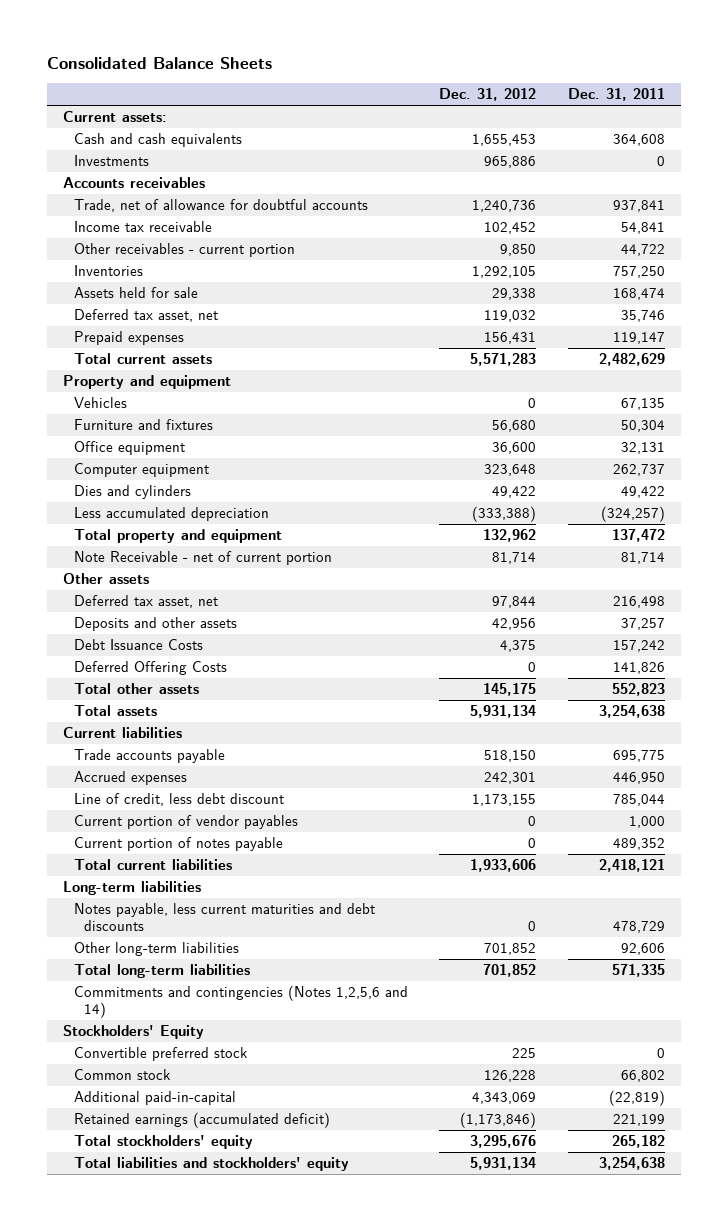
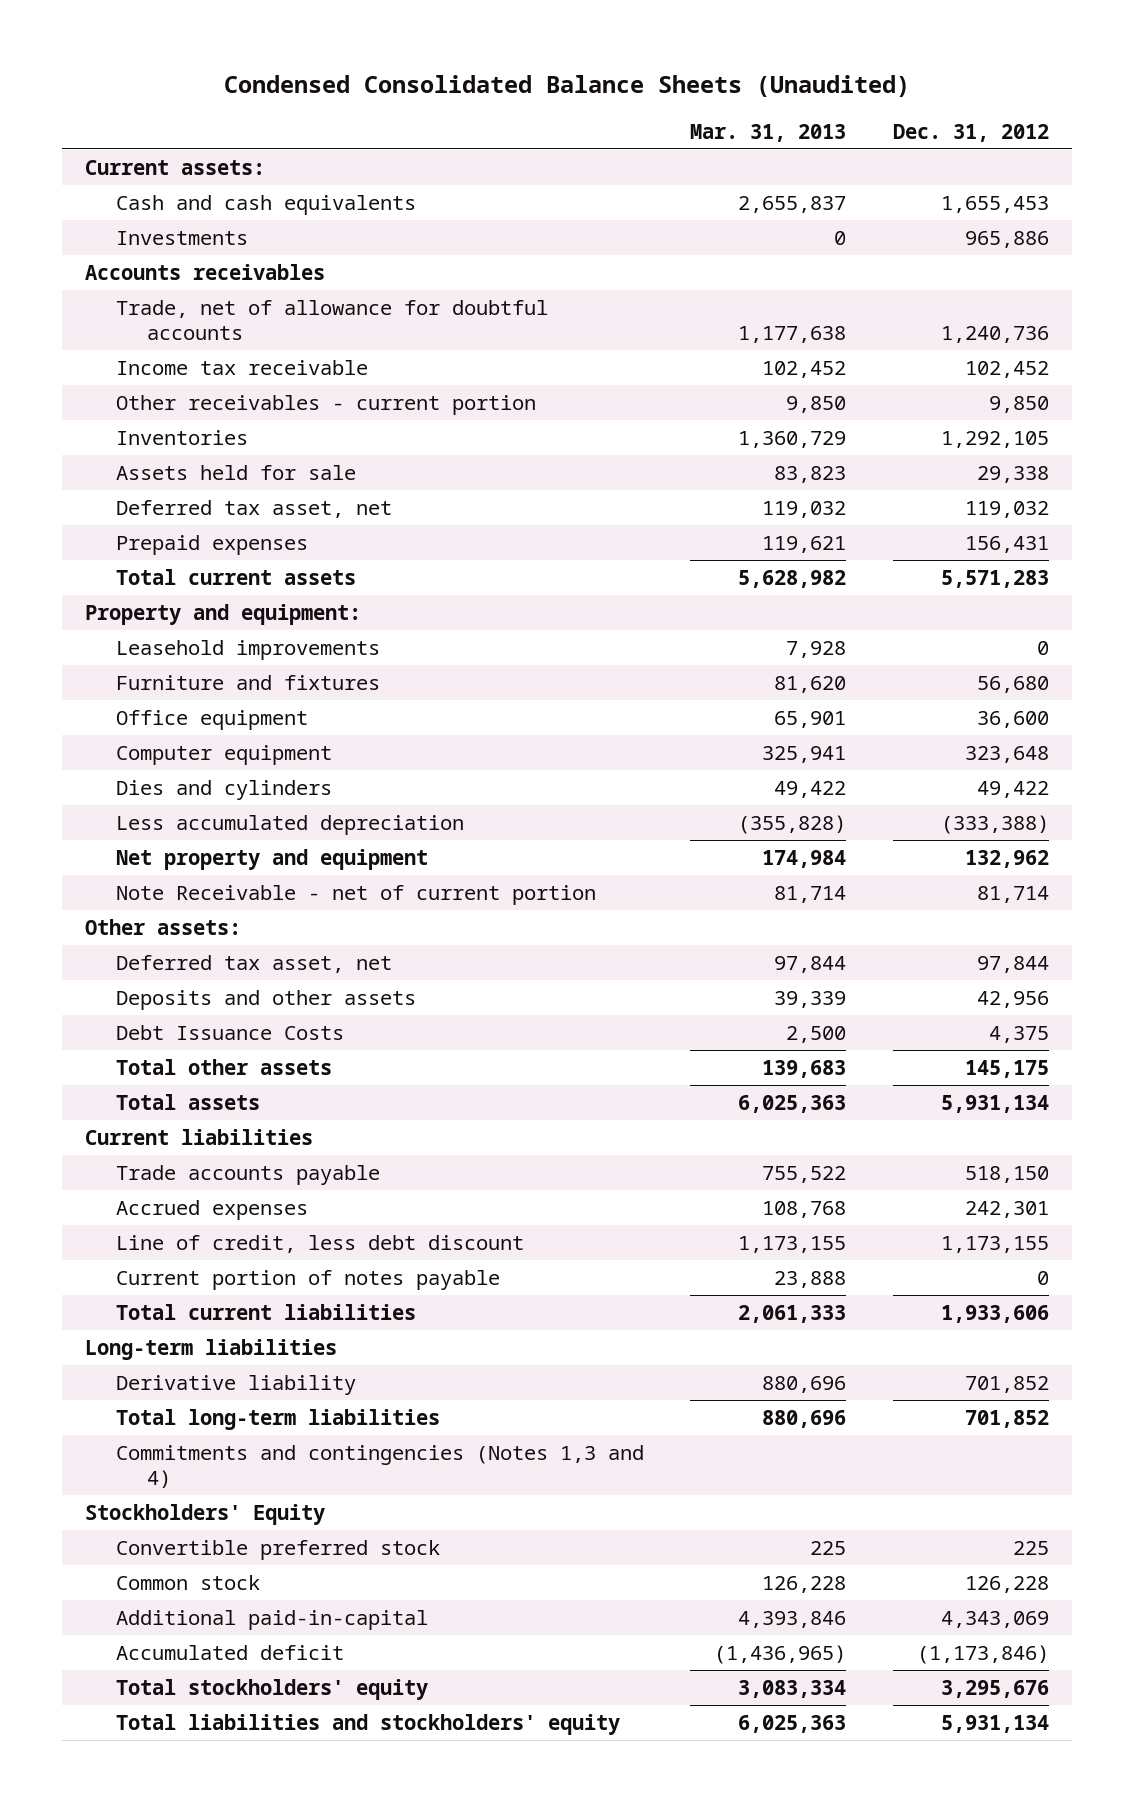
[46,57,272,70] Consolidated Balance Sheets -> [224,75,911,98] Condensed Consolidated Balance Sheets (Unaudited)
[568,88,666,102] Dec. 31, 2011 -> none
none -> [690,123,847,142] Mar. 31, 2013
[73,396,127,408] Vehicles -> none
[62,374,231,389] Property and equipment -> [85,603,362,625] Property and equipment:
none -> [115,639,380,660] Leasehold improvements
[73,528,282,543] Total property and equipment -> [115,848,428,870] Net property and equipment
[62,572,149,584] Other assets -> [85,918,242,935] Other assets:
[73,660,227,675] Deferred Offering Costs -> none
[73,814,298,829] Current portion of vendor payables -> none
[73,902,375,932] Notes payable, less current maturities and debt discounts -> none
[73,941,239,956] Other long-term liabilities -> [115,1374,356,1395] Derivative liability
[73,984,408,1019] Commitments and contingencies (Notes 1,2,5,6 and 14) -> [115,1444,644,1488] Commitments and contingencies (Notes 1,3 and 4)
[73,1111,330,1128] Retained earnings (accumulated deficit) -> [115,1644,344,1660] Accumulated deficit

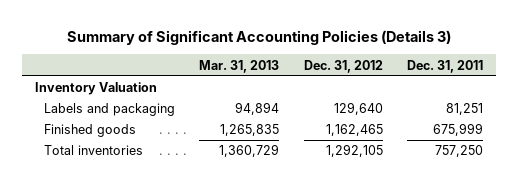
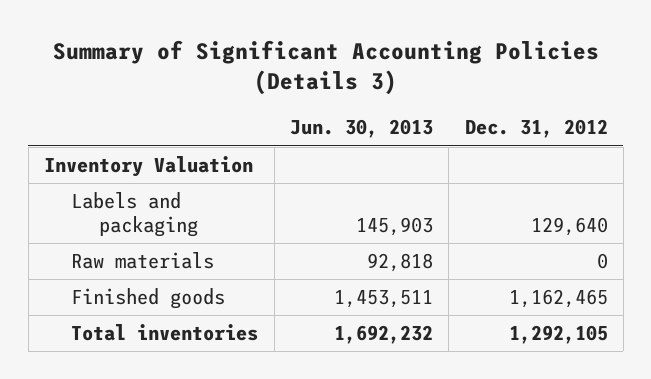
[199,59,280,73] Mar. 31, 2013 -> none
[407,59,484,73] Dec. 31, 2011 -> none
none -> [290,119,434,139] Jun. 30, 2013
none -> [71,252,215,270] Raw materials

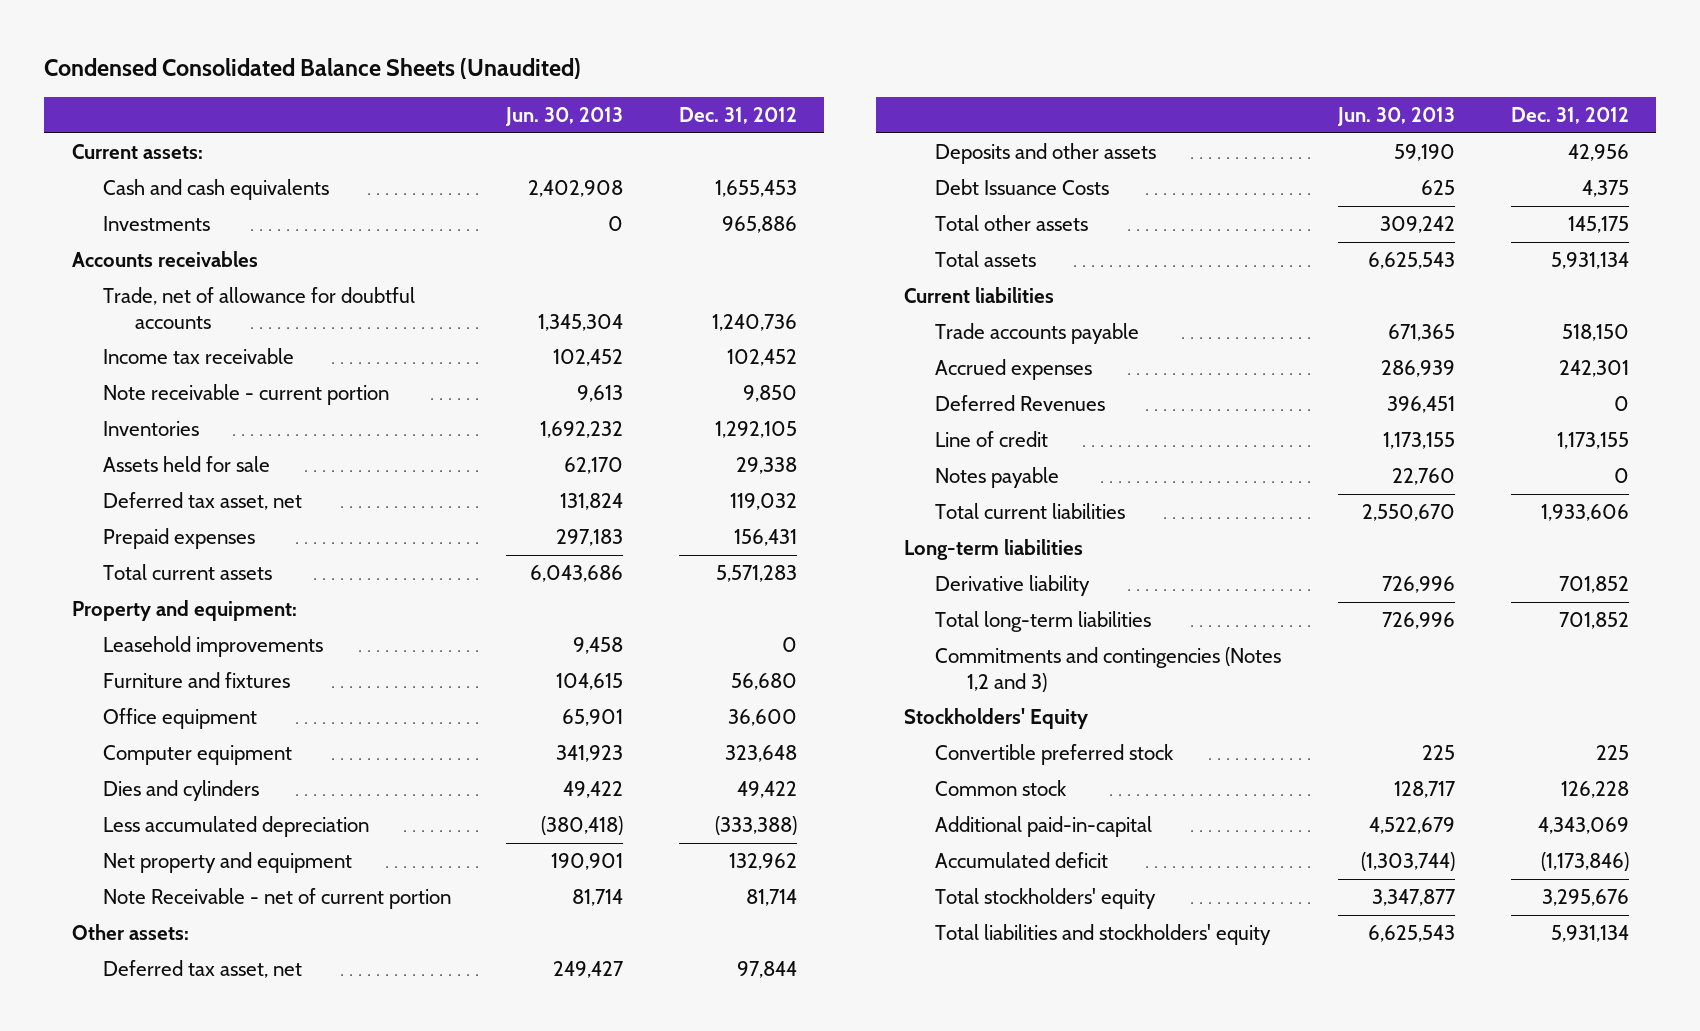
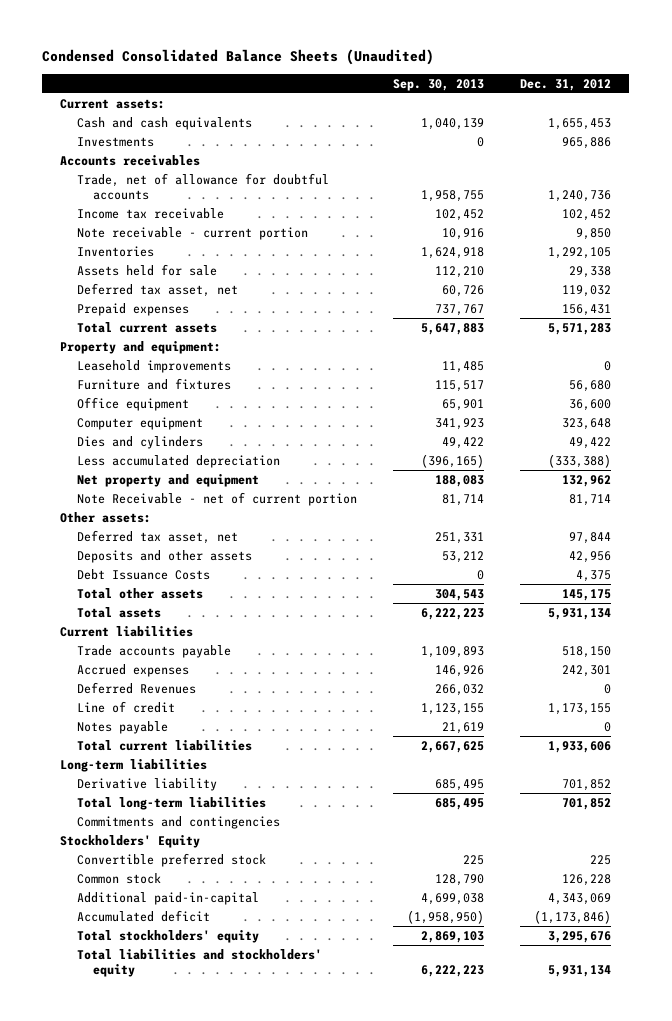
[505,106,624,126] Jun. 30, 2013 -> none
none -> [393,78,485,91] Sep. 30, 2013
[935,647,1282,692] Commitments and contingencies (Notes 1,2 and 3) -> [76,815,280,829] Commitments and contingencies

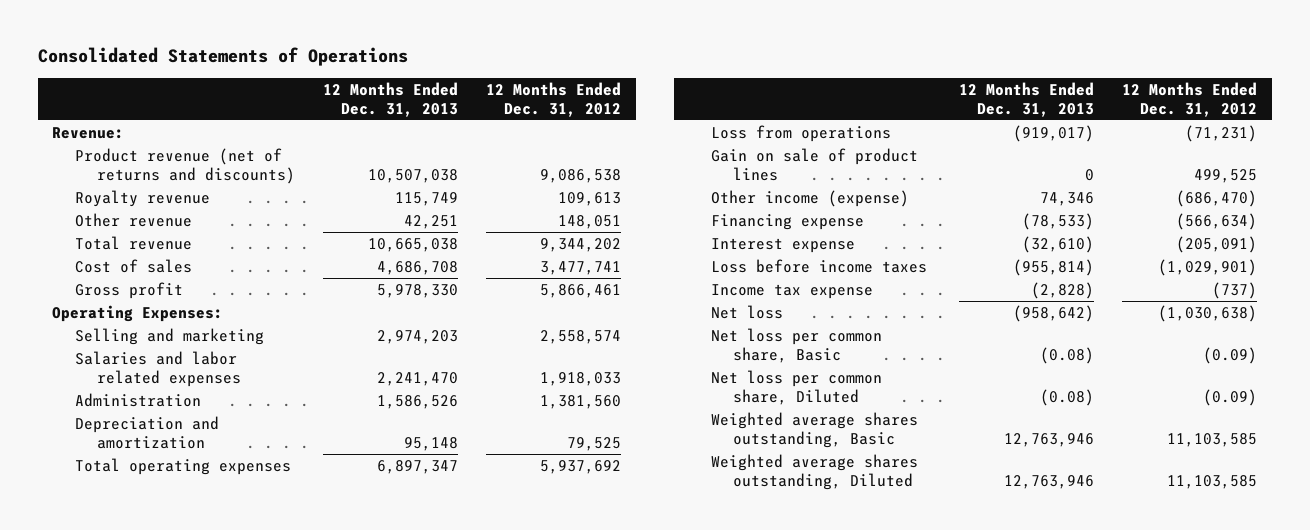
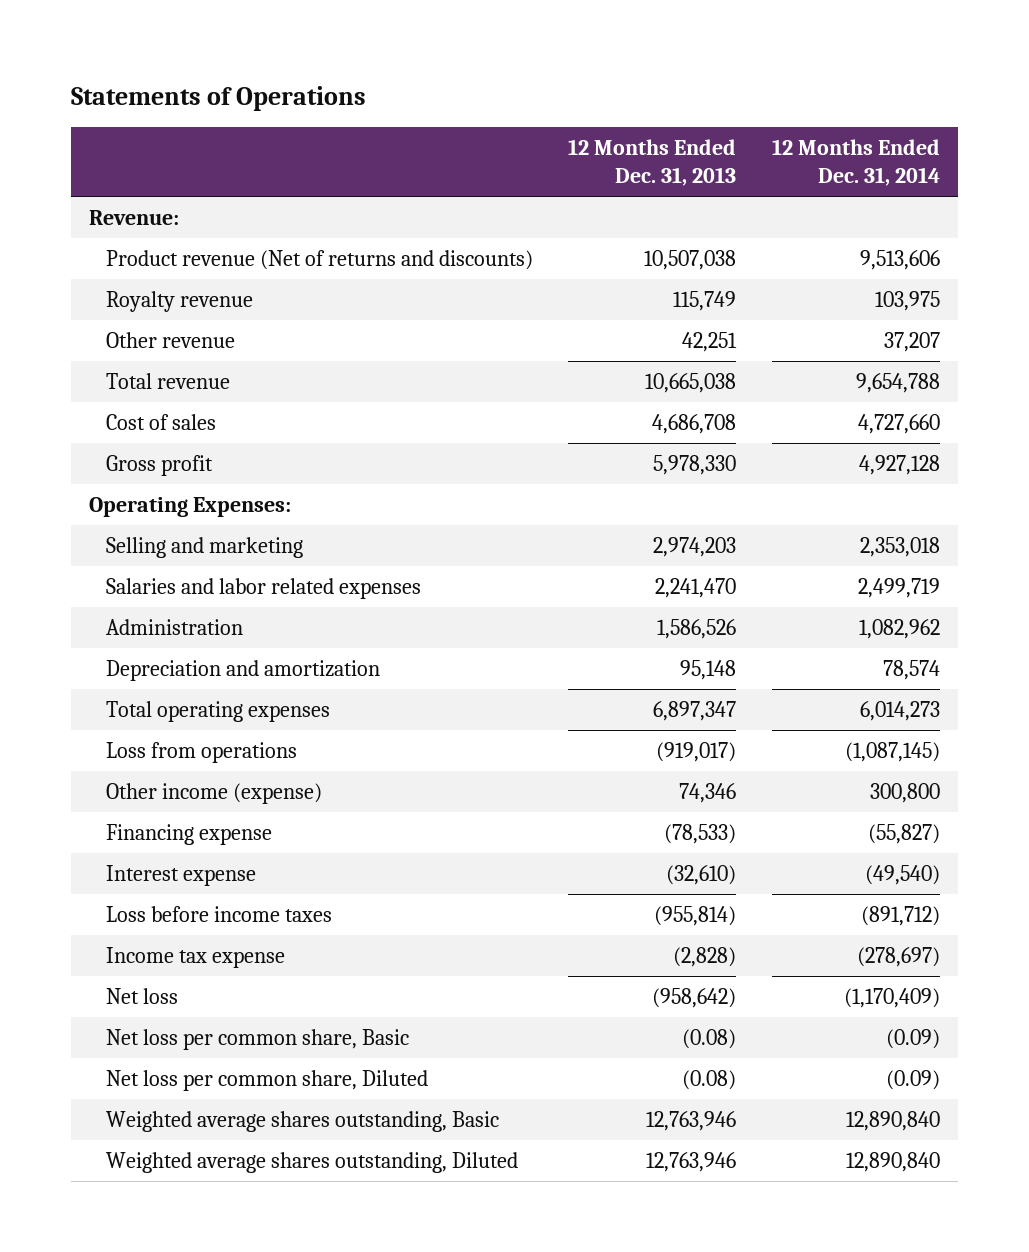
[38,47,409,67] Consolidated Statements of Operations -> [71,86,367,112] Statements of Operations
[486,81,622,117] 12 Months Ended Dec. 31, 2012 -> none
none -> [771,139,940,187] 12 Months Ended Dec. 31, 2014
[74,147,295,185] Product revenue (net of returns and discounts) -> [106,249,534,270] Product revenue (Net of returns and discounts)
[710,147,918,182] Gain on sale of product lines -> none

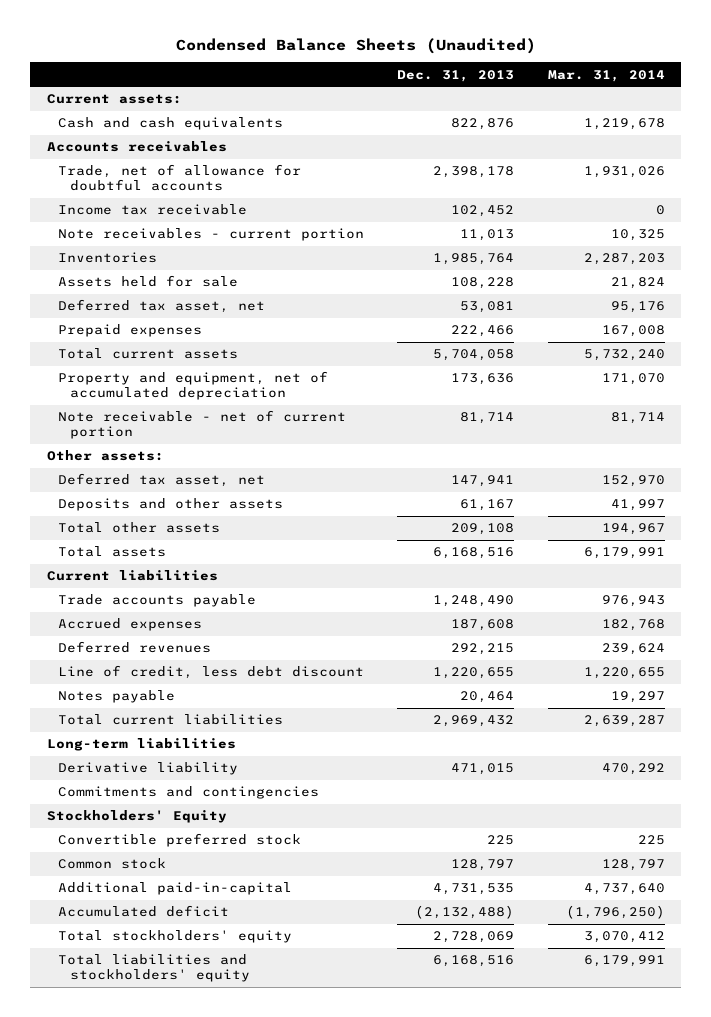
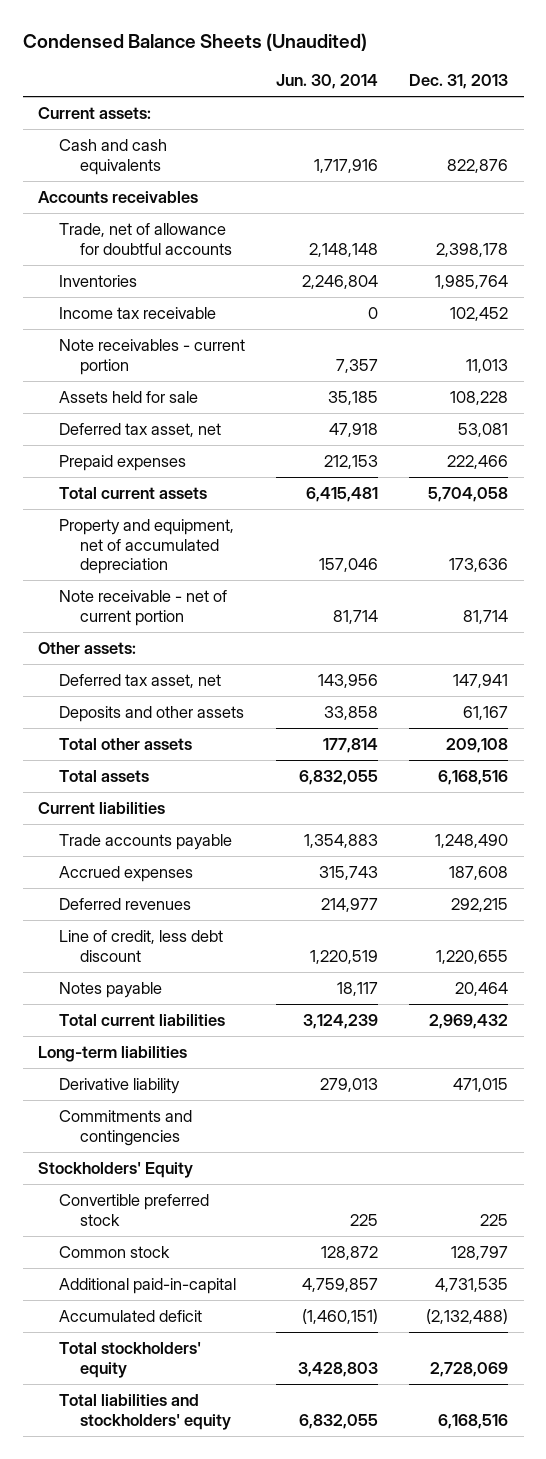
[547,69,665,82] Mar. 31, 2014 -> none
none -> [276,74,379,90] Jun. 30, 2014
[58,252,158,264] Inventories -> [59,274,138,287] Inventories

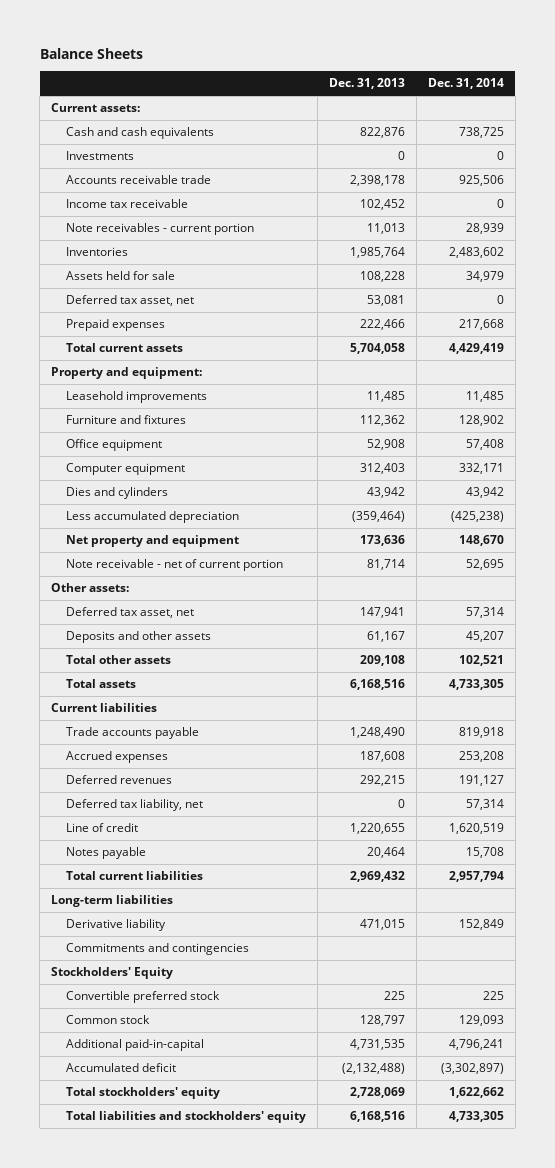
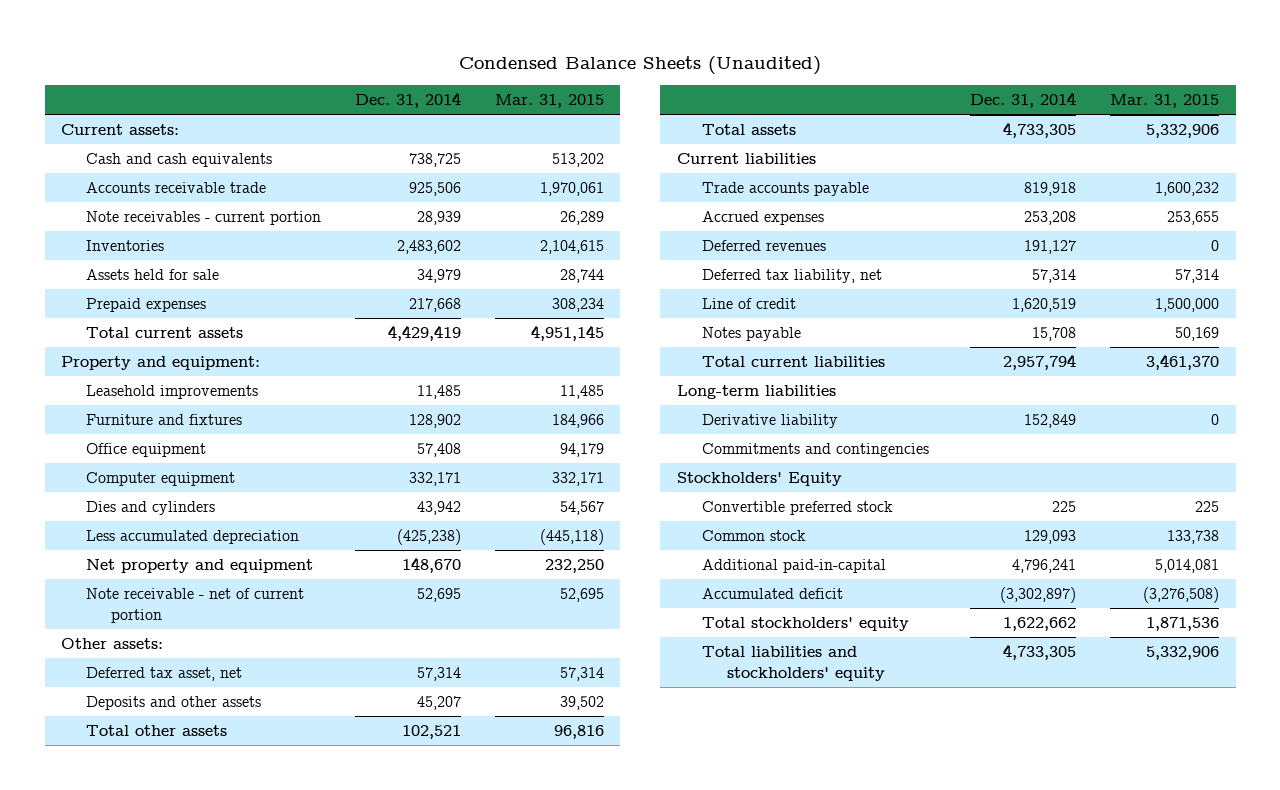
[39,47,143,59] Balance Sheets -> [459,56,822,76] Condensed Balance Sheets (Unaudited)
[328,78,405,90] Dec. 31, 2013 -> none
none -> [494,93,604,108] Mar. 31, 2015
[65,151,134,161] Investments -> none
[65,199,188,209] Income tax receivable -> none
[65,295,194,307] Deferred tax asset, net -> none

